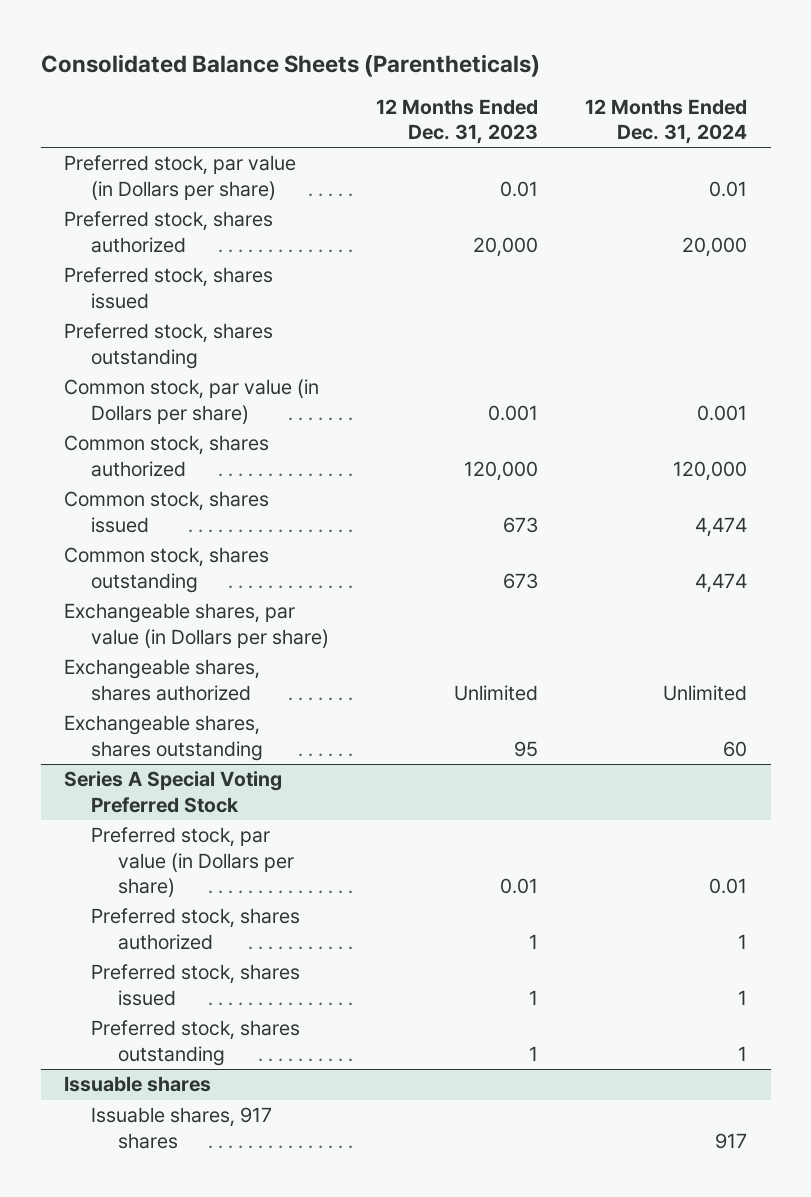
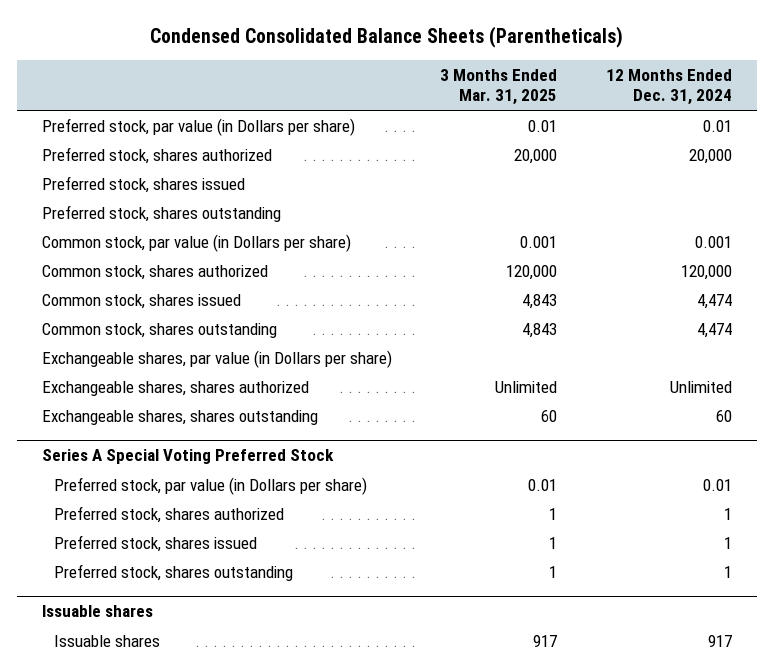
[40,53,540,77] Consolidated Balance Sheets (Parentheticals) -> [149,26,623,49] Condensed Consolidated Balance Sheets (Parentheticals)
[376,99,539,145] 12 Months Ended Dec. 31, 2023 -> none
none -> [440,68,558,106] 3 Months Ended Mar. 31, 2025
[90,1107,272,1149] Issuable shares, 917 shares -> [53,634,160,647] Issuable shares

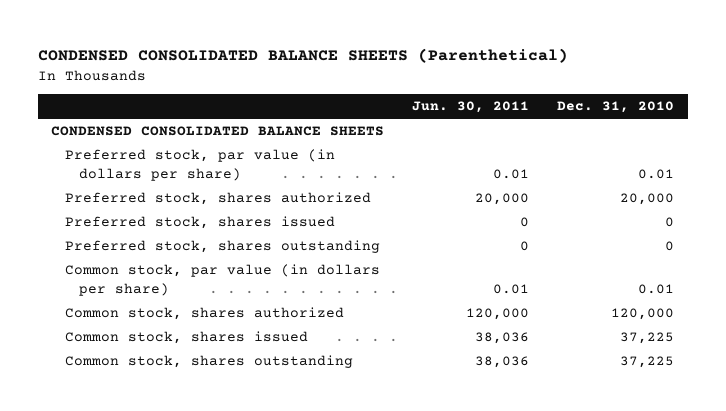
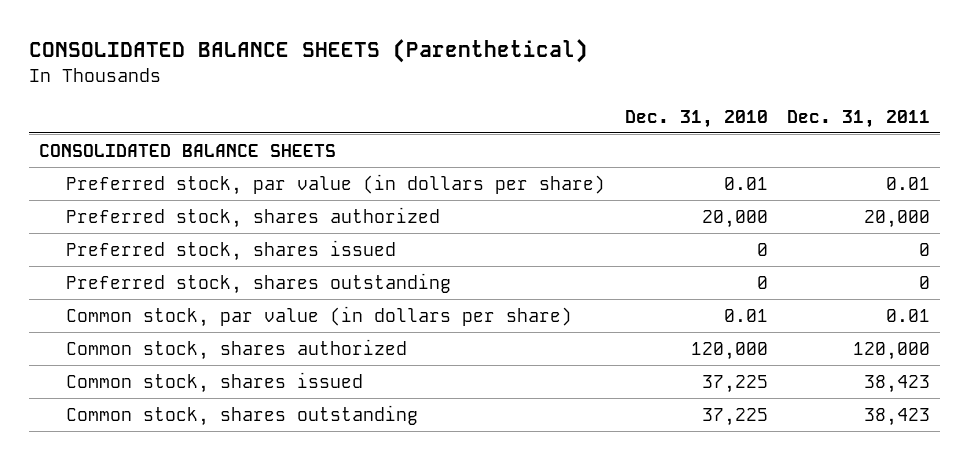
[37,47,568,63] CONDENSED CONSOLIDATED BALANCE SHEETS (Parenthetical) -> [29,39,589,64] CONSOLIDATED BALANCE SHEETS (Parenthetical)
[412,101,530,114] Jun. 30, 2011 -> none
none -> [787,109,931,128] Dec. 31, 2011
[51,126,385,137] CONDENSED CONSOLIDATED BALANCE SHEETS -> [39,143,337,157] CONSOLIDATED BALANCE SHEETS

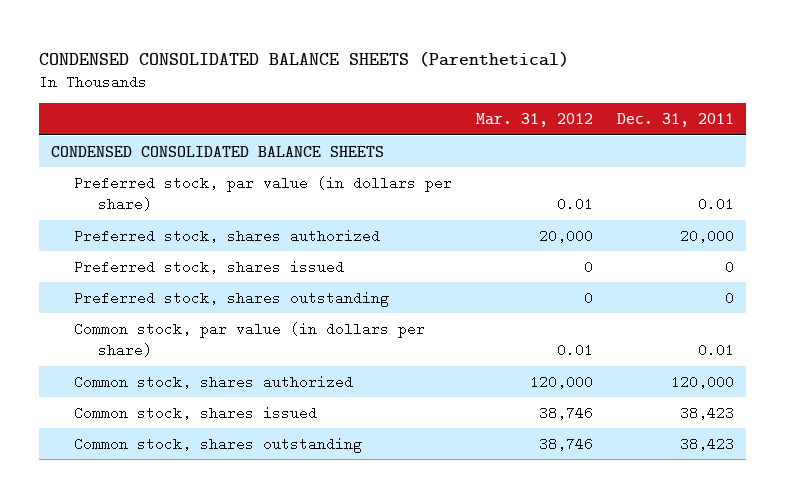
[29,39,589,64] CONSOLIDATED BALANCE SHEETS (Parenthetical) -> [39,50,570,67] CONDENSED CONSOLIDATED BALANCE SHEETS (Parenthetical)
[624,109,768,128] Dec. 31, 2010 -> none
none -> [476,112,594,127] Mar. 31, 2012
[39,143,337,157] CONSOLIDATED BALANCE SHEETS -> [50,145,384,157] CONDENSED CONSOLIDATED BALANCE SHEETS

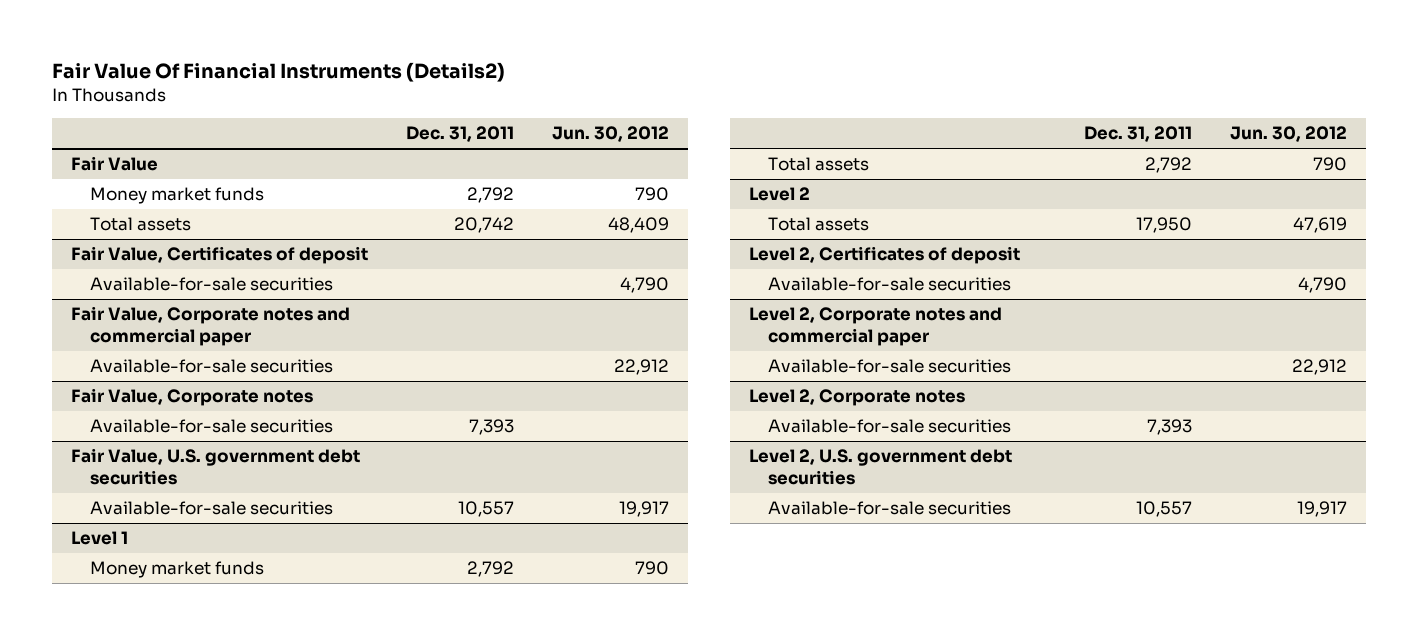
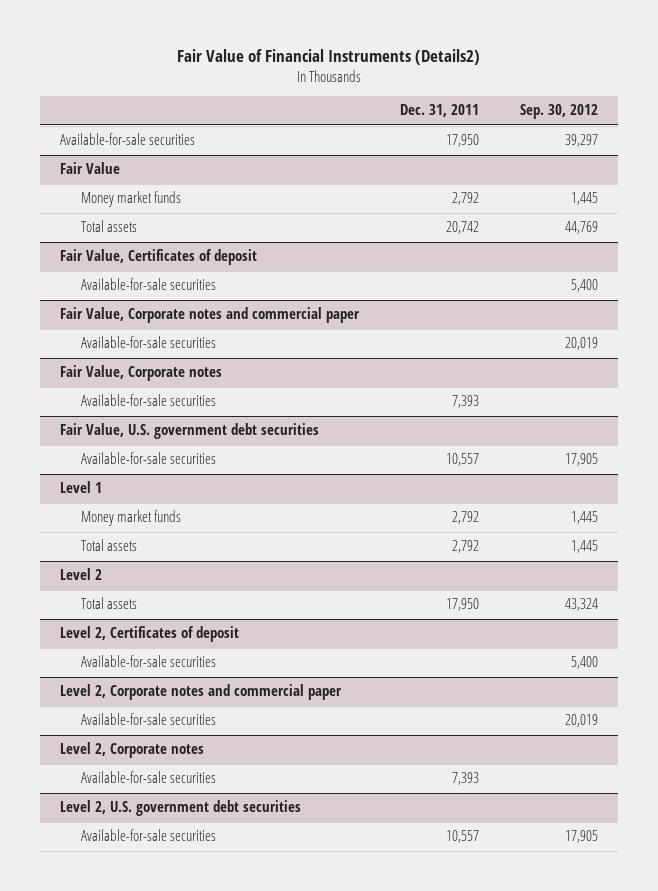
[51,62,505,83] Fair Value Of Financial Instruments (Details2) -> [176,49,480,66] Fair Value of Financial Instruments (Details2)
[551,126,669,143] Jun. 30, 2012 -> none
none -> [519,104,598,120] Sep. 30, 2012
none -> [60,133,196,146] Available-for-sale securities

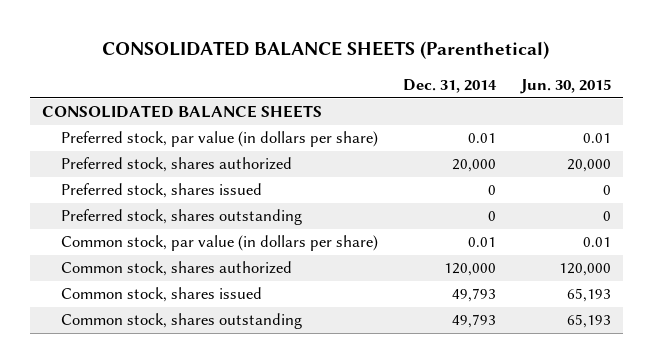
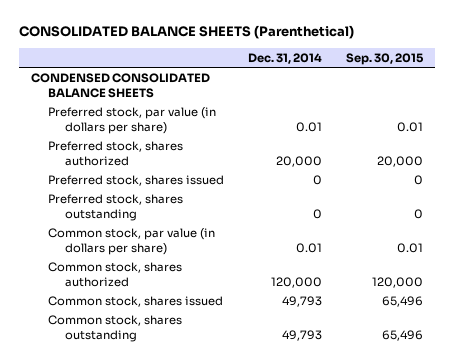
[519,79,611,95] Jun. 30, 2015 -> none
none -> [346,52,425,65] Sep. 30, 2015
[41,105,322,119] CONSOLIDATED BALANCE SHEETS -> [30,72,210,98] CONDENSED CONSOLIDATED BALANCE SHEETS

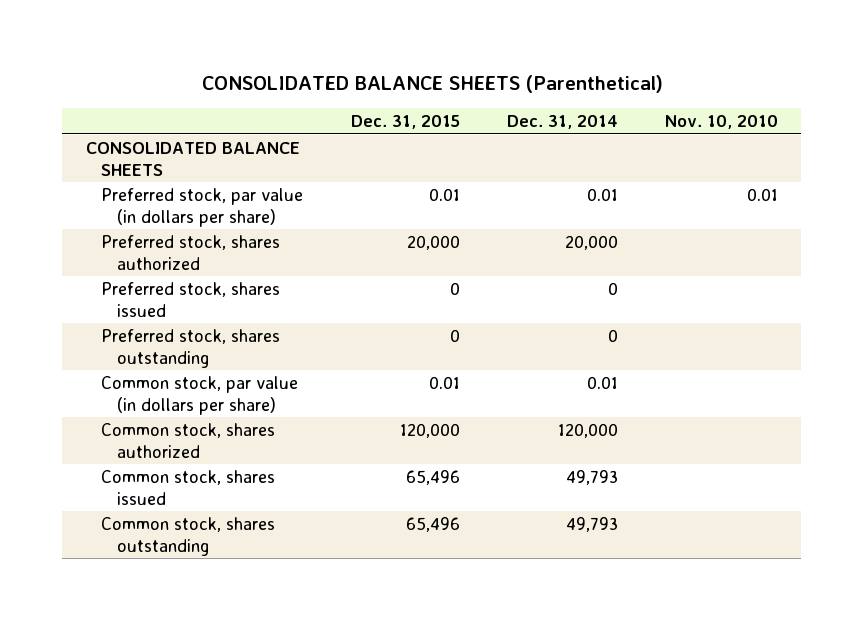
[346,52,425,65] Sep. 30, 2015 -> none
none -> [350,114,460,129] Dec. 31, 2015
none -> [664,114,778,129] Nov. 10, 2010
[30,72,210,98] CONDENSED CONSOLIDATED BALANCE SHEETS -> [85,142,300,176] CONSOLIDATED BALANCE SHEETS

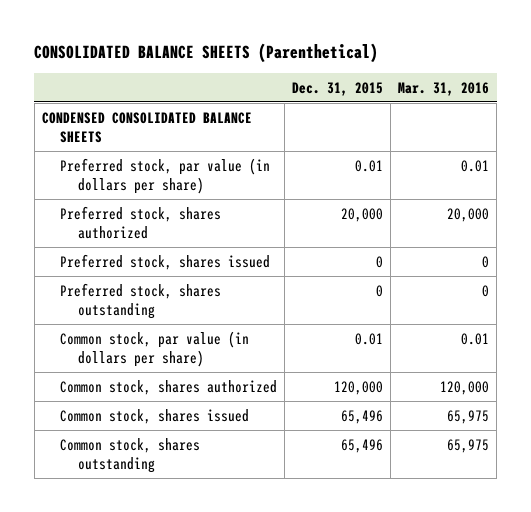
[506,114,618,129] Dec. 31, 2014 -> none
[664,114,778,129] Nov. 10, 2010 -> none
none -> [398,81,490,96] Mar. 31, 2016
[85,142,300,176] CONSOLIDATED BALANCE SHEETS -> [41,111,252,144] CONDENSED CONSOLIDATED BALANCE SHEETS

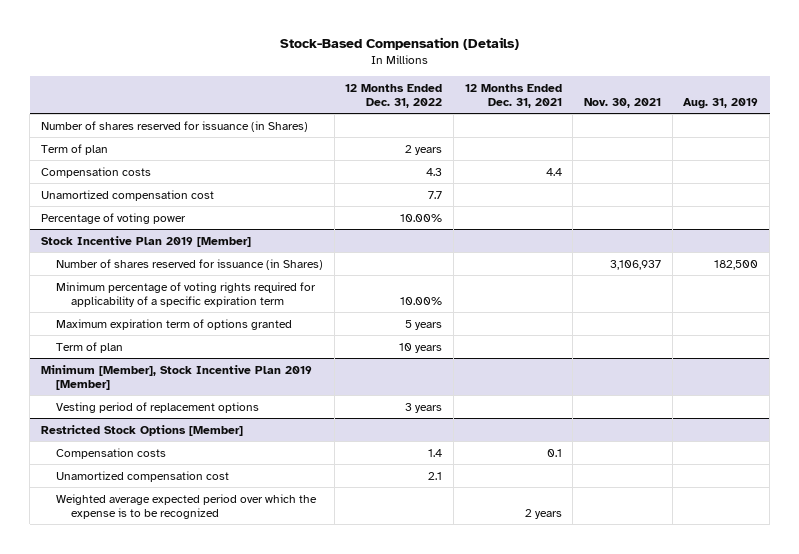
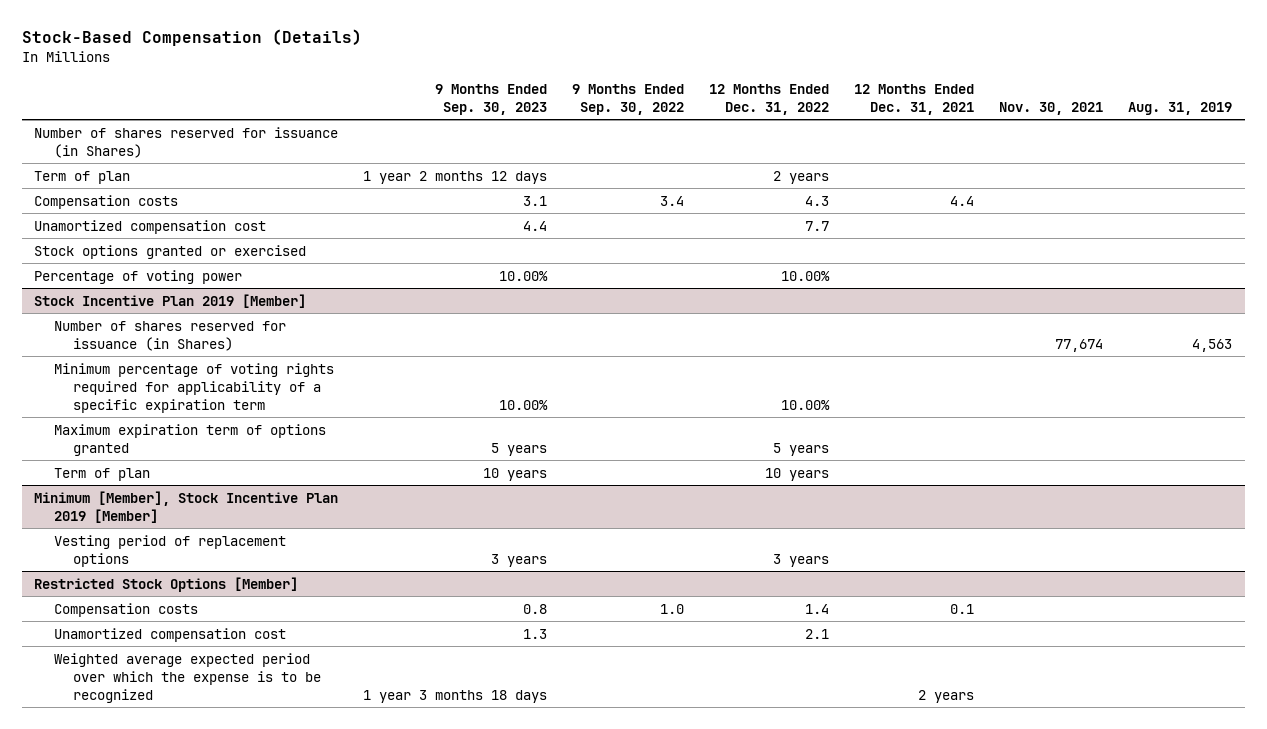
none -> [435,83,548,115] 9 Months Ended Sep. 30, 2023
none -> [572,83,685,115] 9 Months Ended Sep. 30, 2022
none -> [34,244,307,259] Stock options granted or exercised
[610,259,662,270] 3,106,937 -> [1055,338,1104,352] 77,674
[714,259,759,270] 182,500 -> [1192,338,1233,352] 4,563

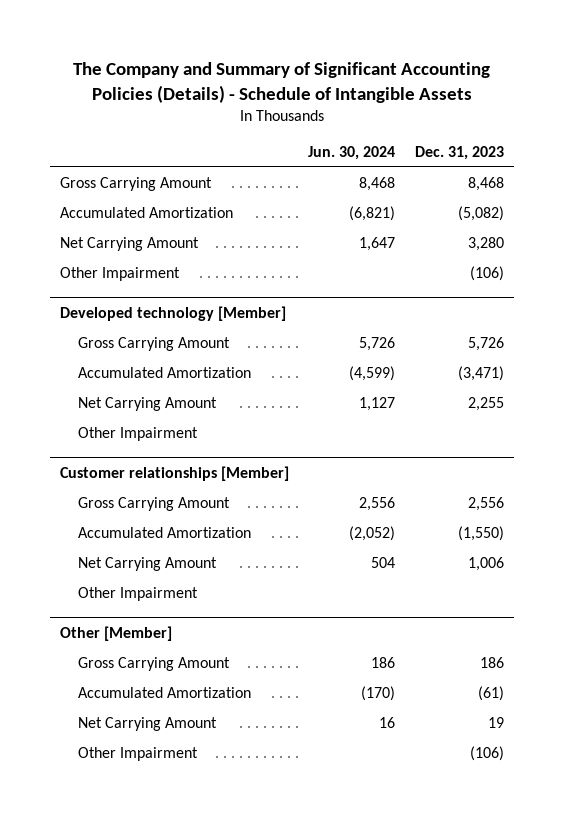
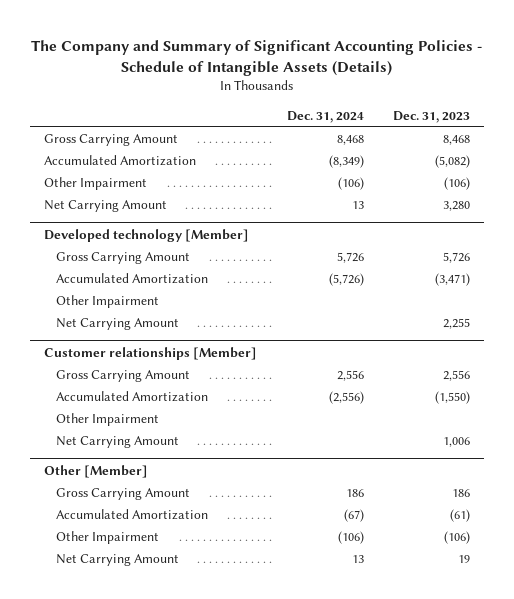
[72,61,490,103] The Company and Summary of Significant Accounting Policies (Details) - Schedule of Intangible Assets -> [31,39,483,77] The Company and Summary of Significant Accounting Policies - Schedule of Intangible Assets (Details)
[308,146,396,161] Jun. 30, 2024 -> none
none -> [286,110,364,123] Dec. 31, 2024
[59,237,199,252] Net Carrying Amount -> [44,199,168,212] Net Carrying Amount
[78,397,218,412] Net Carrying Amount -> [55,317,179,330] Net Carrying Amount
[78,557,218,572] Net Carrying Amount -> [55,435,179,448] Net Carrying Amount
[78,717,218,732] Net Carrying Amount -> [55,553,179,566] Net Carrying Amount

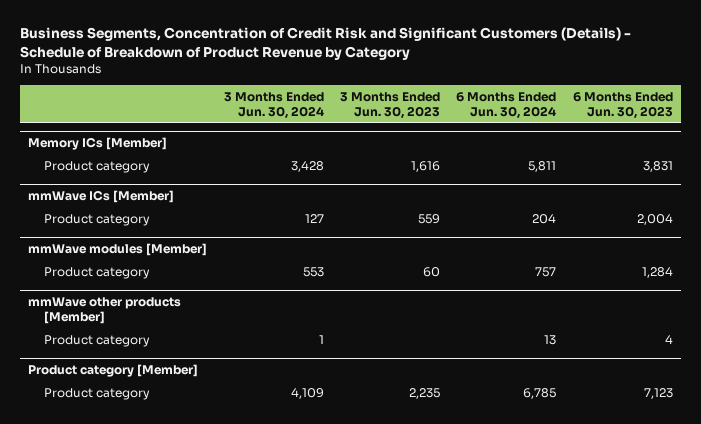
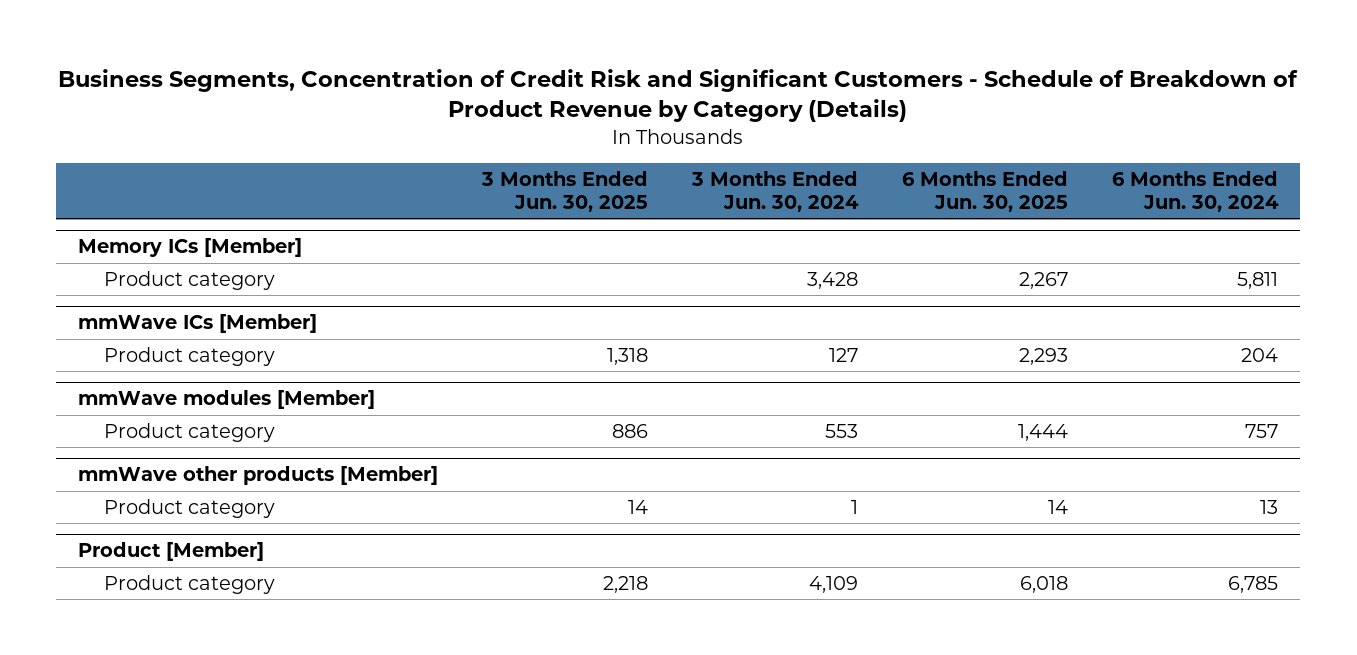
[19,27,631,60] Business Segments, Concentration of Credit Risk and Significant Customers (Details) - Schedule of Breakdown of Product Revenue by Category -> [58,68,1299,123] Business Segments, Concentration of Credit Risk and Significant Customers - Schedule of Breakdown of Product Revenue by Category (Details)
[340,91,441,119] 3 Months Ended Jun. 30, 2023 -> none
[572,91,673,119] 6 Months Ended Jun. 30, 2023 -> none
none -> [481,171,649,212] 3 Months Ended Jun. 30, 2025
none -> [902,171,1069,212] 6 Months Ended Jun. 30, 2025
[28,364,199,378] Product category [Member] -> [78,542,265,562] Product [Member]

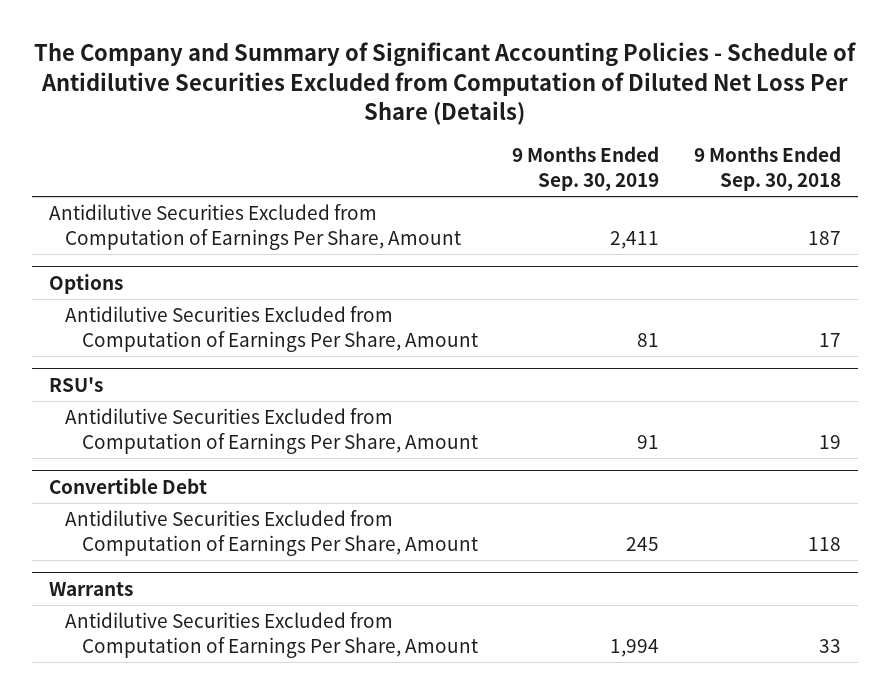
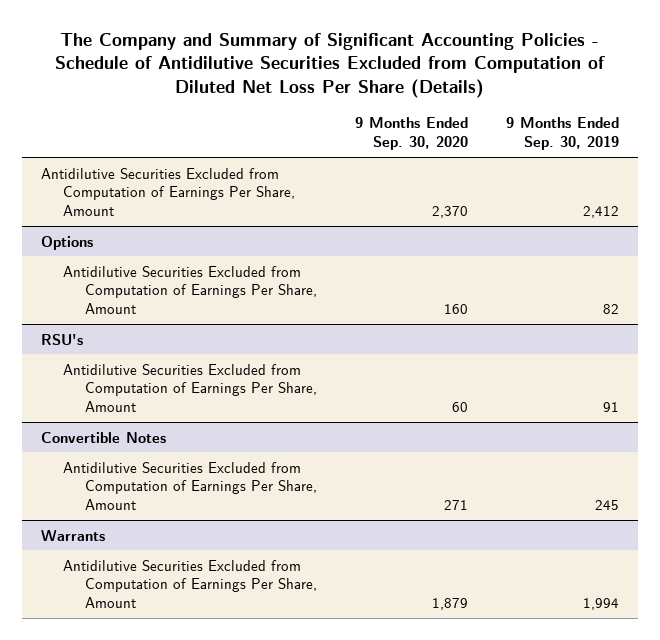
[693,146,841,192] 9 Months Ended Sep. 30, 2018 -> none
none -> [354,117,468,151] 9 Months Ended Sep. 30, 2020
[610,230,660,249] 2,411 -> [582,206,619,219] 2,412
[637,332,660,347] 81 -> [602,304,619,315] 82
[49,477,208,494] Convertible Debt -> [41,431,167,443] Convertible Notes

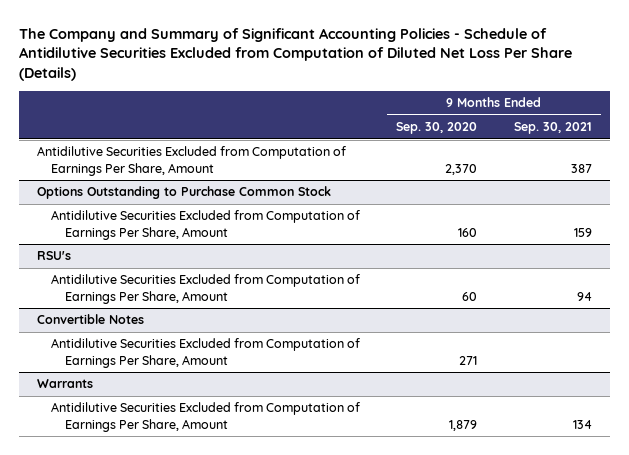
[505,117,619,151] 9 Months Ended Sep. 30, 2019 -> none
none -> [513,122,592,135] Sep. 30, 2021
[41,235,94,250] Options -> [37,186,332,200] Options Outstanding to Purchase Common Stock

